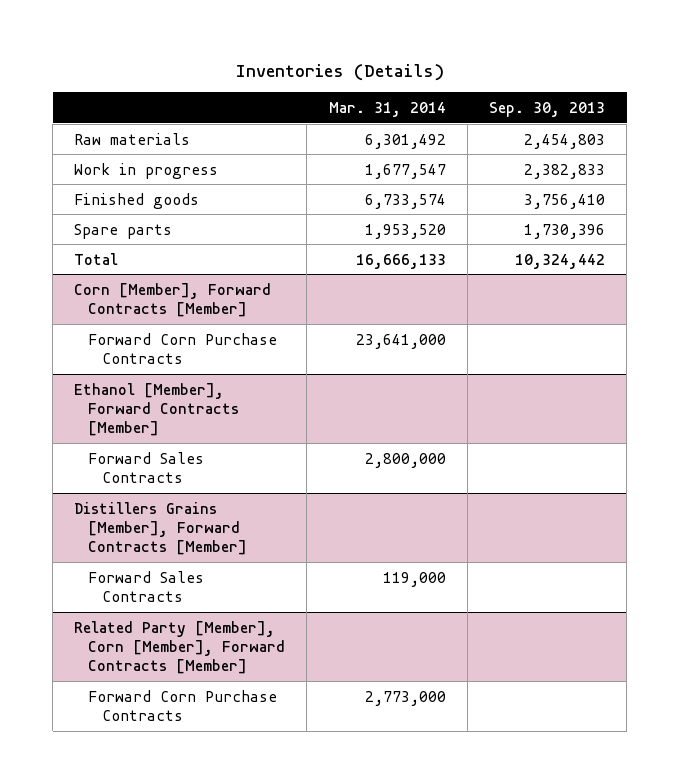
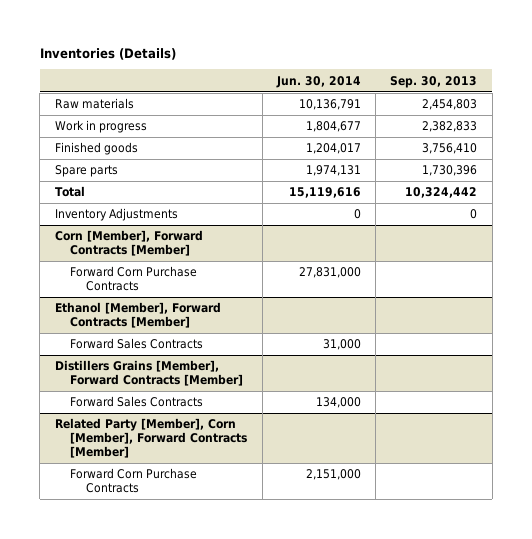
[328,102,446,118] Mar. 31, 2014 -> none
none -> [275,75,361,88] Jun. 30, 2014
none -> [54,208,178,222] Inventory Adjustments

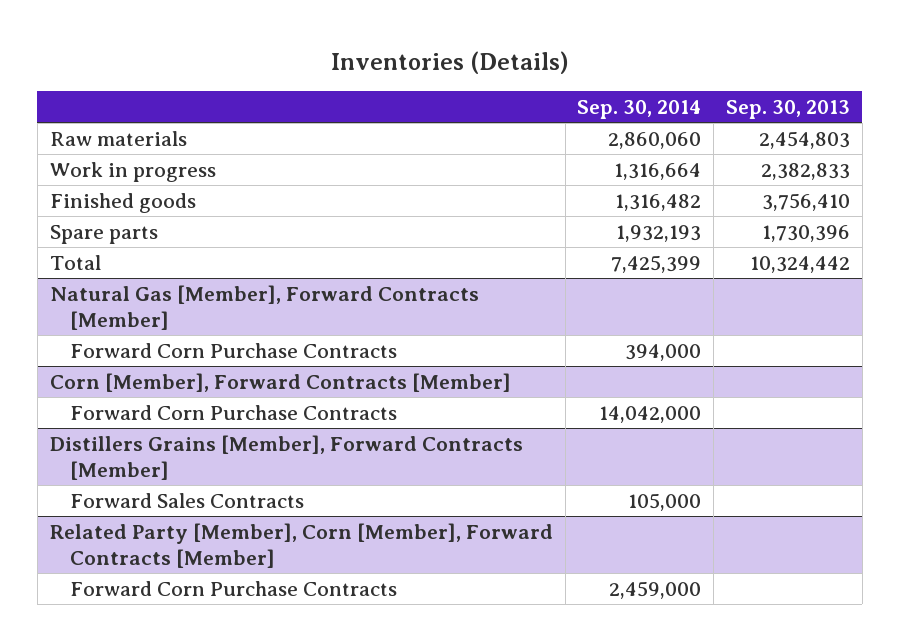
[275,75,361,88] Jun. 30, 2014 -> none
none -> [577,99,702,119] Sep. 30, 2014
[54,208,178,222] Inventory Adjustments -> none
none -> [49,284,479,330] Natural Gas [Member], Forward Contracts [Member]
none -> [69,342,397,358] Forward Corn Purchase Contracts
[54,302,221,329] Ethanol [Member], Forward Contracts [Member] -> none
[70,338,204,350] Forward Sales Contracts -> none

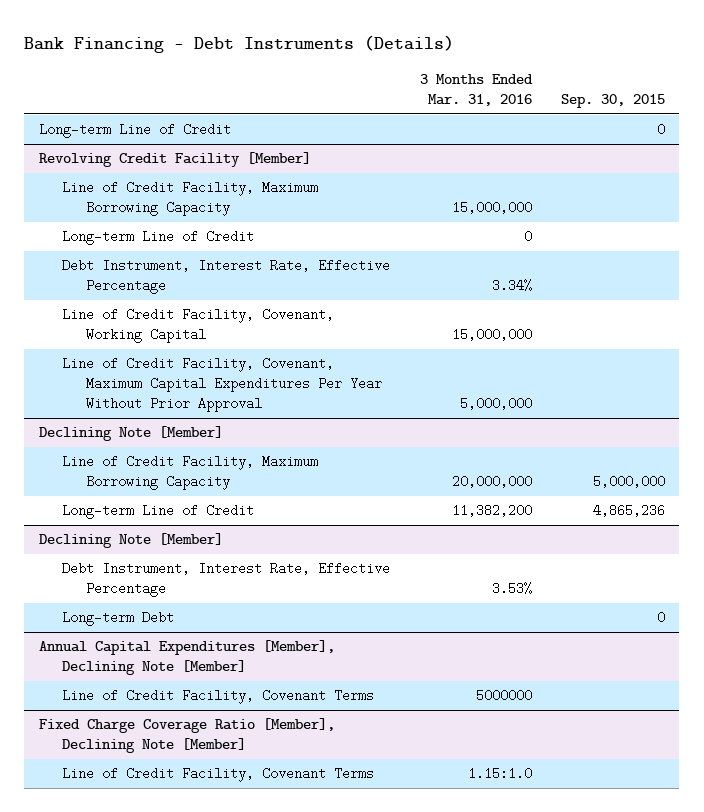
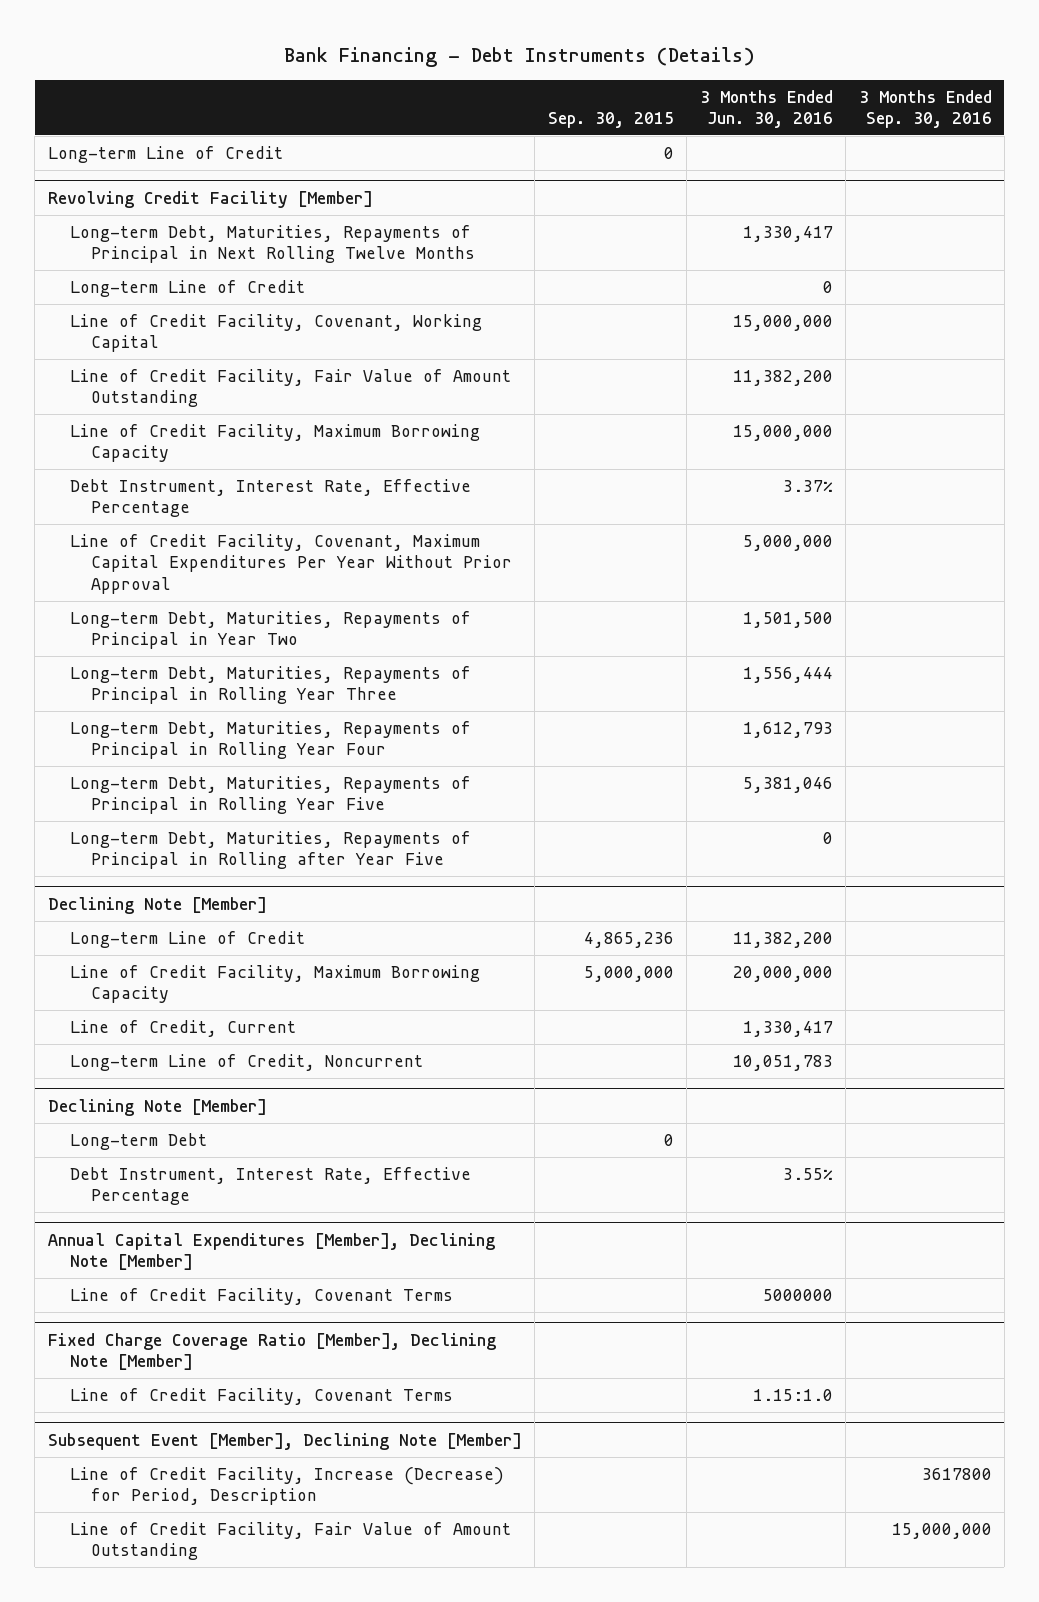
[419,74,533,107] 3 Months Ended Mar. 31, 2016 -> none
none -> [699,89,833,128] 3 Months Ended Jun. 30, 2016
none -> [858,89,992,128] 3 Months Ended Sep. 30, 2016
none -> [69,225,476,264] Long-term Debt, Maturities, Repayments of Principal in Next Rolling Twelve Months
none -> [69,369,511,408] Line of Credit Facility, Fair Value of Amount Outstanding
[62,181,319,217] Line of Credit Facility, Maximum Borrowing Capacity -> [69,424,480,463] Line of Credit Facility, Maximum Borrowing Capacity
[62,259,391,295] Debt Instrument, Interest Rate, Effective Percentage -> [69,479,471,518] Debt Instrument, Interest Rate, Effective Percentage
none -> [69,611,471,650] Long-term Debt, Maturities, Repayments of Principal in Year Two
none -> [69,666,471,705] Long-term Debt, Maturities, Repayments of Principal in Rolling Year Three
none -> [69,721,471,760] Long-term Debt, Maturities, Repayments of Principal in Rolling Year Four
none -> [69,776,471,815] Long-term Debt, Maturities, Repayments of Principal in Rolling Year Five
none -> [69,831,471,870] Long-term Debt, Maturities, Repayments of Principal in Rolling after Year Five
[62,455,319,491] Line of Credit Facility, Maximum Borrowing Capacity -> [69,965,480,1004] Line of Credit Facility, Maximum Borrowing Capacity
none -> [69,1020,296,1038] Line of Credit, Current
none -> [69,1054,423,1072] Long-term Line of Credit, Noncurrent
[62,562,391,598] Debt Instrument, Interest Rate, Effective Percentage -> [69,1167,471,1206] Debt Instrument, Interest Rate, Effective Percentage
none -> [47,1432,522,1450] Subsequent Event [Member], Declining Note [Member]
none -> [69,1467,504,1506] Line of Credit Facility, Increase (Decrease) for Period, Description
none -> [69,1522,511,1561] Line of Credit Facility, Fair Value of Amount Outstanding

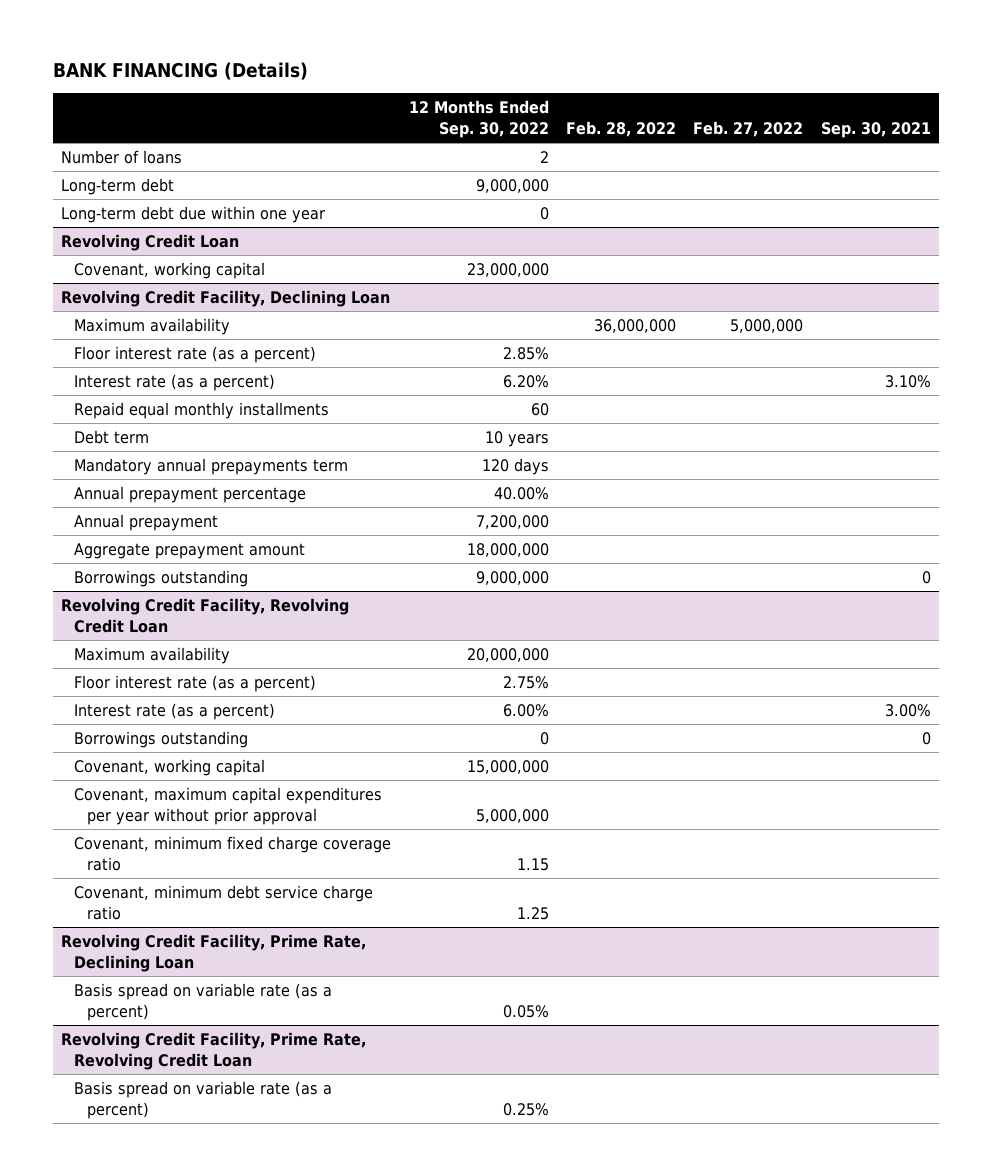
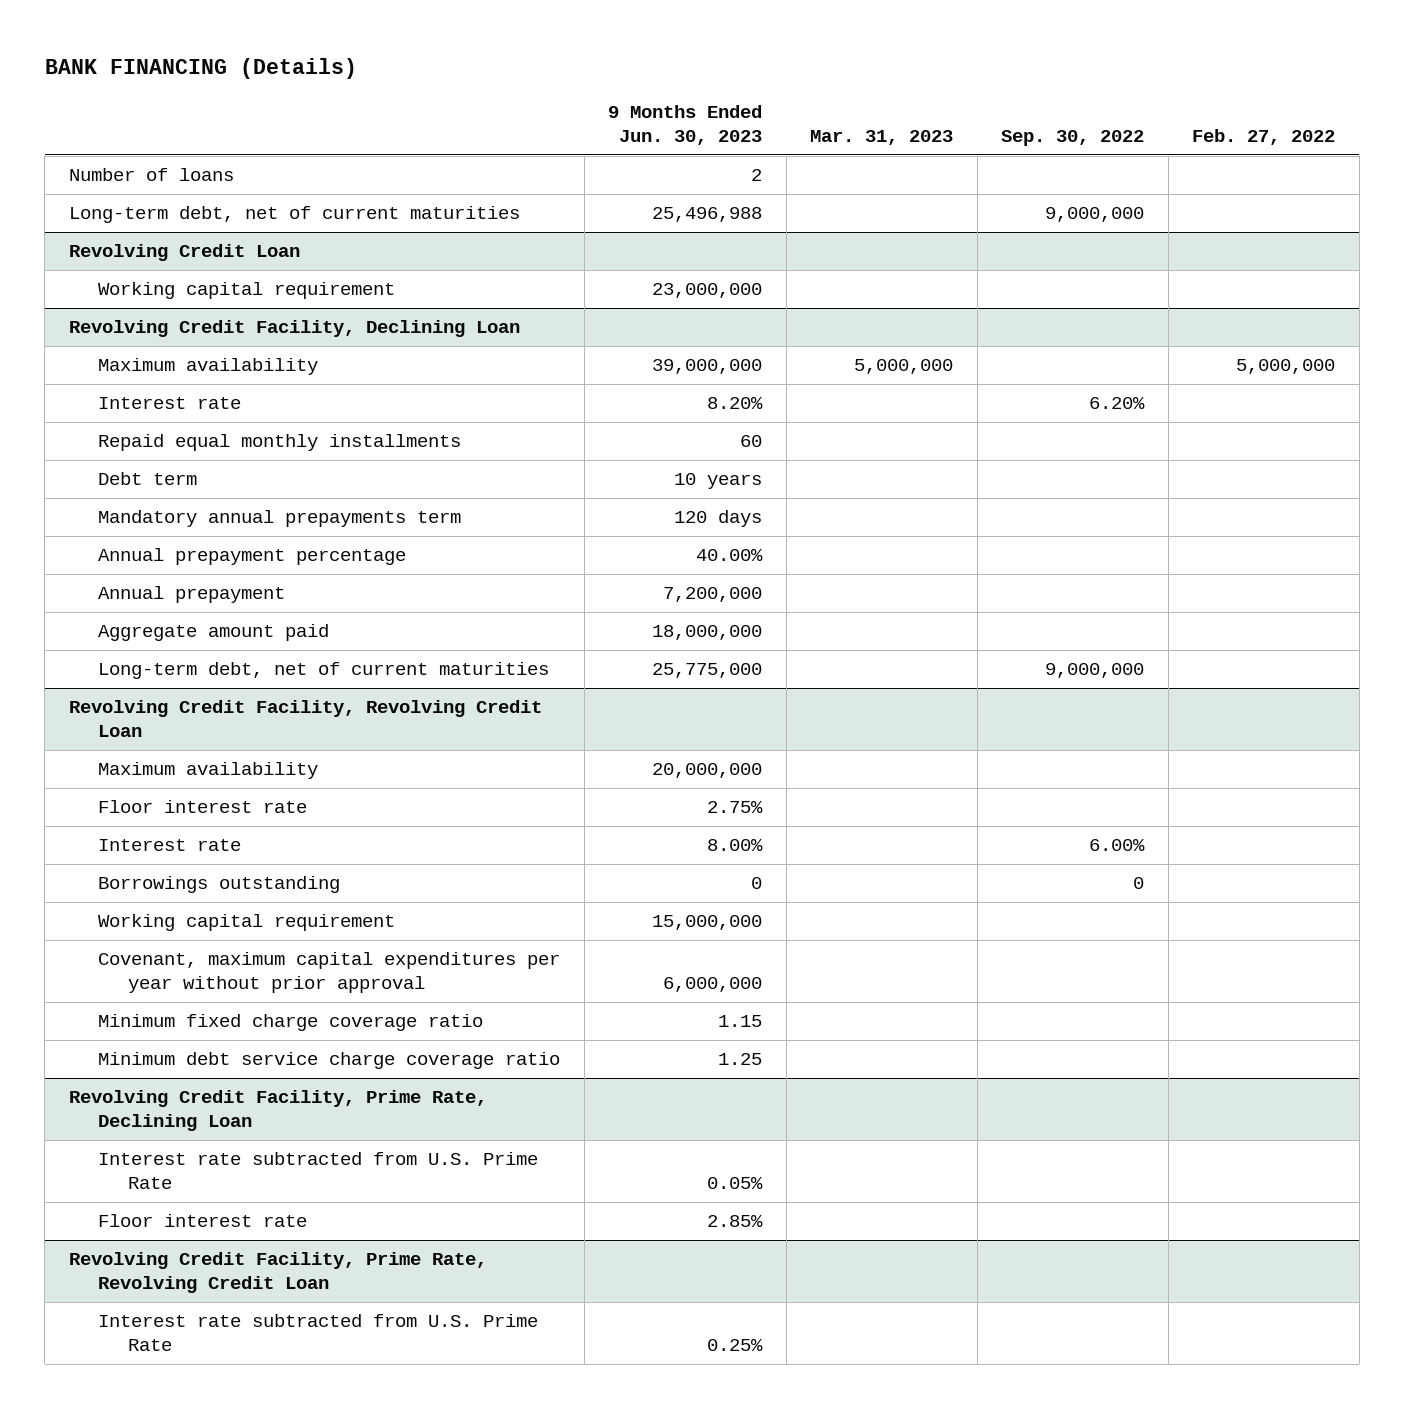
[408,100,549,138] 12 Months Ended Sep. 30, 2022 -> none
[565,120,676,137] Feb. 28, 2022 -> none
[820,121,931,138] Sep. 30, 2021 -> none
none -> [608,104,763,145] 9 Months Ended Jun. 30, 2023
none -> [810,129,954,145] Mar. 31, 2023
none -> [1001,129,1145,146] Sep. 30, 2022
[61,177,175,195] Long-term debt -> none
[61,205,326,223] Long-term debt due within one year -> none
none -> [68,206,520,224] Long-term debt, net of current maturities
[74,261,266,279] Covenant, working capital -> [98,282,396,300] Working capital requirement
[74,345,317,363] Floor interest rate (as a percent) -> none
[74,373,276,391] Interest rate (as a percent) -> [98,397,242,410] Interest rate
[74,569,249,587] Borrowings outstanding -> none
[74,542,306,559] Aggregate prepayment amount -> [98,624,330,642] Aggregate amount paid
none -> [98,662,550,680] Long-term debt, net of current maturities
[74,674,317,692] Floor interest rate (as a percent) -> [98,800,308,814] Floor interest rate
[74,702,276,720] Interest rate (as a percent) -> [98,839,242,852] Interest rate
[74,758,266,776] Covenant, working capital -> [98,914,396,932] Working capital requirement
[74,835,392,871] Covenant, minimum fixed charge coverage ratio -> [98,1014,484,1032] Minimum fixed charge coverage ratio
[74,884,374,920] Covenant, minimum debt service charge ratio -> [98,1052,561,1070] Minimum debt service charge coverage ratio
[74,982,333,1021] Basis spread on variable rate (as a percent) -> none
none -> [98,1152,539,1190] Interest rate subtracted from U.S. Prime Rate
none -> [98,1214,308,1228] Floor interest rate
[74,1080,333,1119] Basis spread on variable rate (as a percent) -> none
none -> [98,1314,539,1352] Interest rate subtracted from U.S. Prime Rate

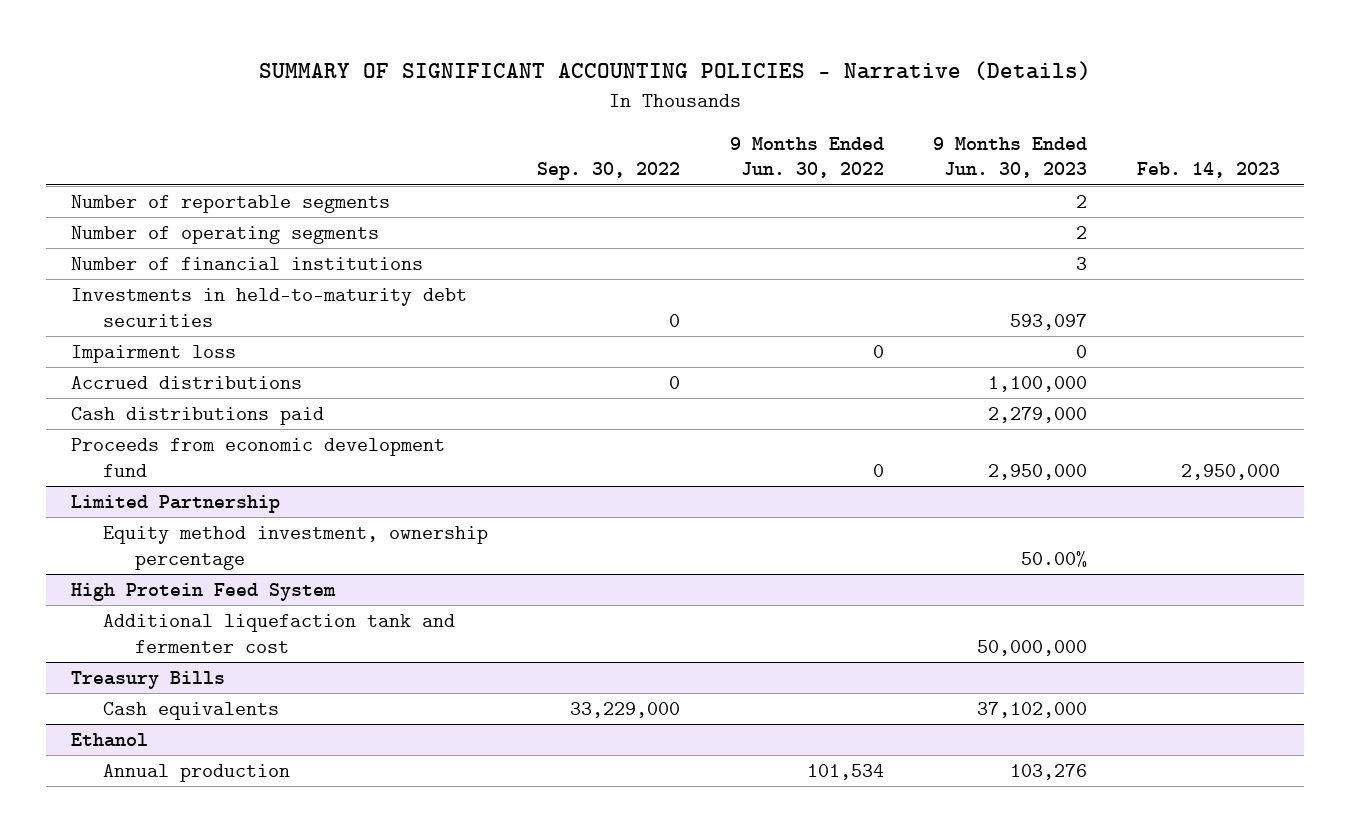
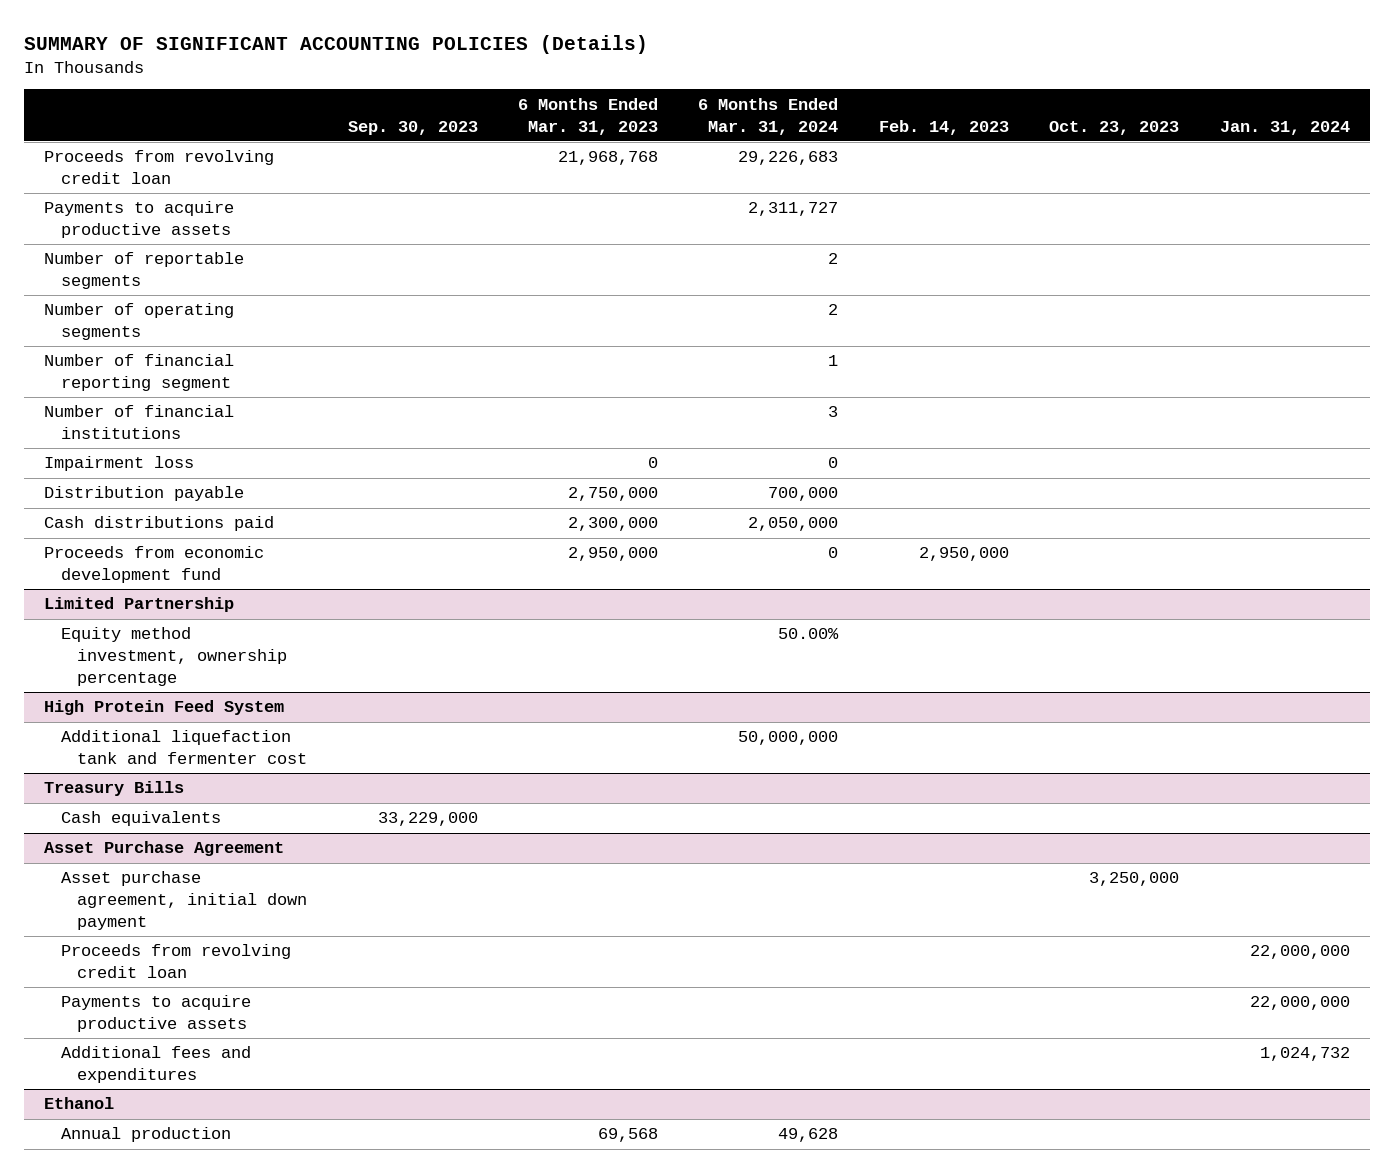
[259,61,1092,81] SUMMARY OF SIGNIFICANT ACCOUNTING POLICIES - Narrative (Details) -> [23,34,648,54] SUMMARY OF SIGNIFICANT ACCOUNTING POLICIES (Details)
[537,162,681,181] Sep. 30, 2022 -> none
[729,136,884,179] 9 Months Ended Jun. 30, 2022 -> none
[933,136,1088,179] 9 Months Ended Jun. 30, 2023 -> none
none -> [347,120,478,135] Sep. 30, 2023
none -> [518,97,659,135] 6 Months Ended Mar. 31, 2023
none -> [698,97,839,135] 6 Months Ended Mar. 31, 2024
none -> [1049,120,1180,135] Oct. 23, 2023
none -> [1219,120,1350,135] Jan. 31, 2024
none -> [44,150,275,185] Proceeds from revolving credit loan
none -> [44,201,235,239] Payments to acquire productive assets
none -> [44,354,235,392] Number of financial reporting segment
[70,288,467,327] Investments in held-to-maturity debt securities -> none
[70,376,302,390] Accrued distributions -> [44,486,245,502] Distribution payable
none -> [44,841,285,857] Asset Purchase Agreement
none -> [60,871,308,930] Asset purchase agreement, initial down payment
none -> [60,944,291,979] Proceeds from revolving credit loan
none -> [60,995,251,1033] Payments to acquire productive assets
none -> [60,1046,251,1084] Additional fees and expenditures

